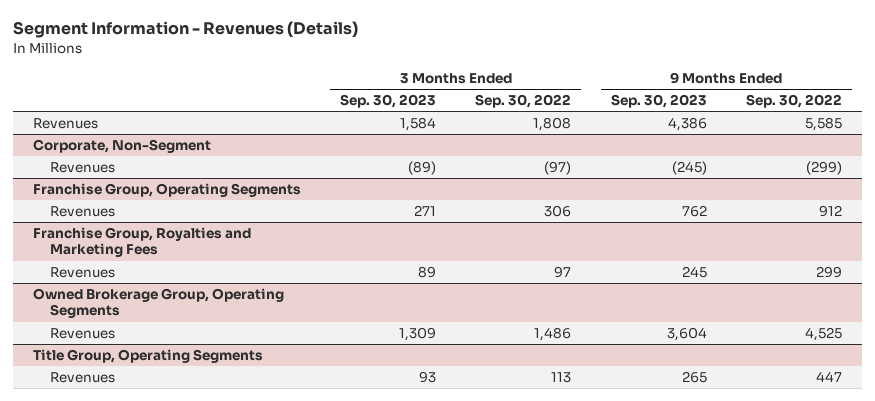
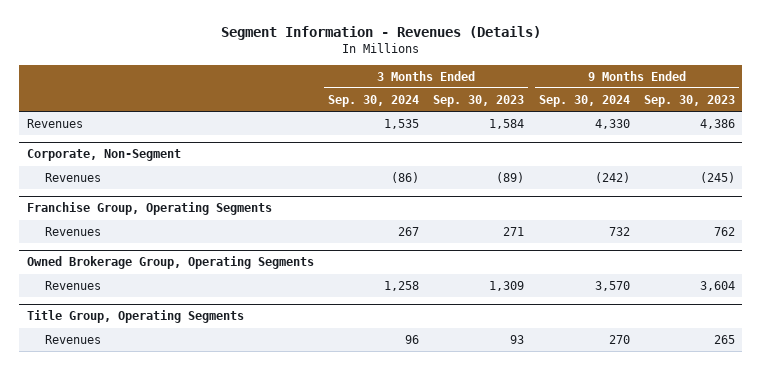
[475,94,572,109] Sep. 30, 2022 -> none
[746,94,843,109] Sep. 30, 2022 -> none
none -> [328,94,420,107] Sep. 30, 2024
none -> [538,94,630,107] Sep. 30, 2024
[32,227,251,258] Franchise Group, Royalties and Marketing Fees -> none
[50,267,116,279] Revenues -> none

